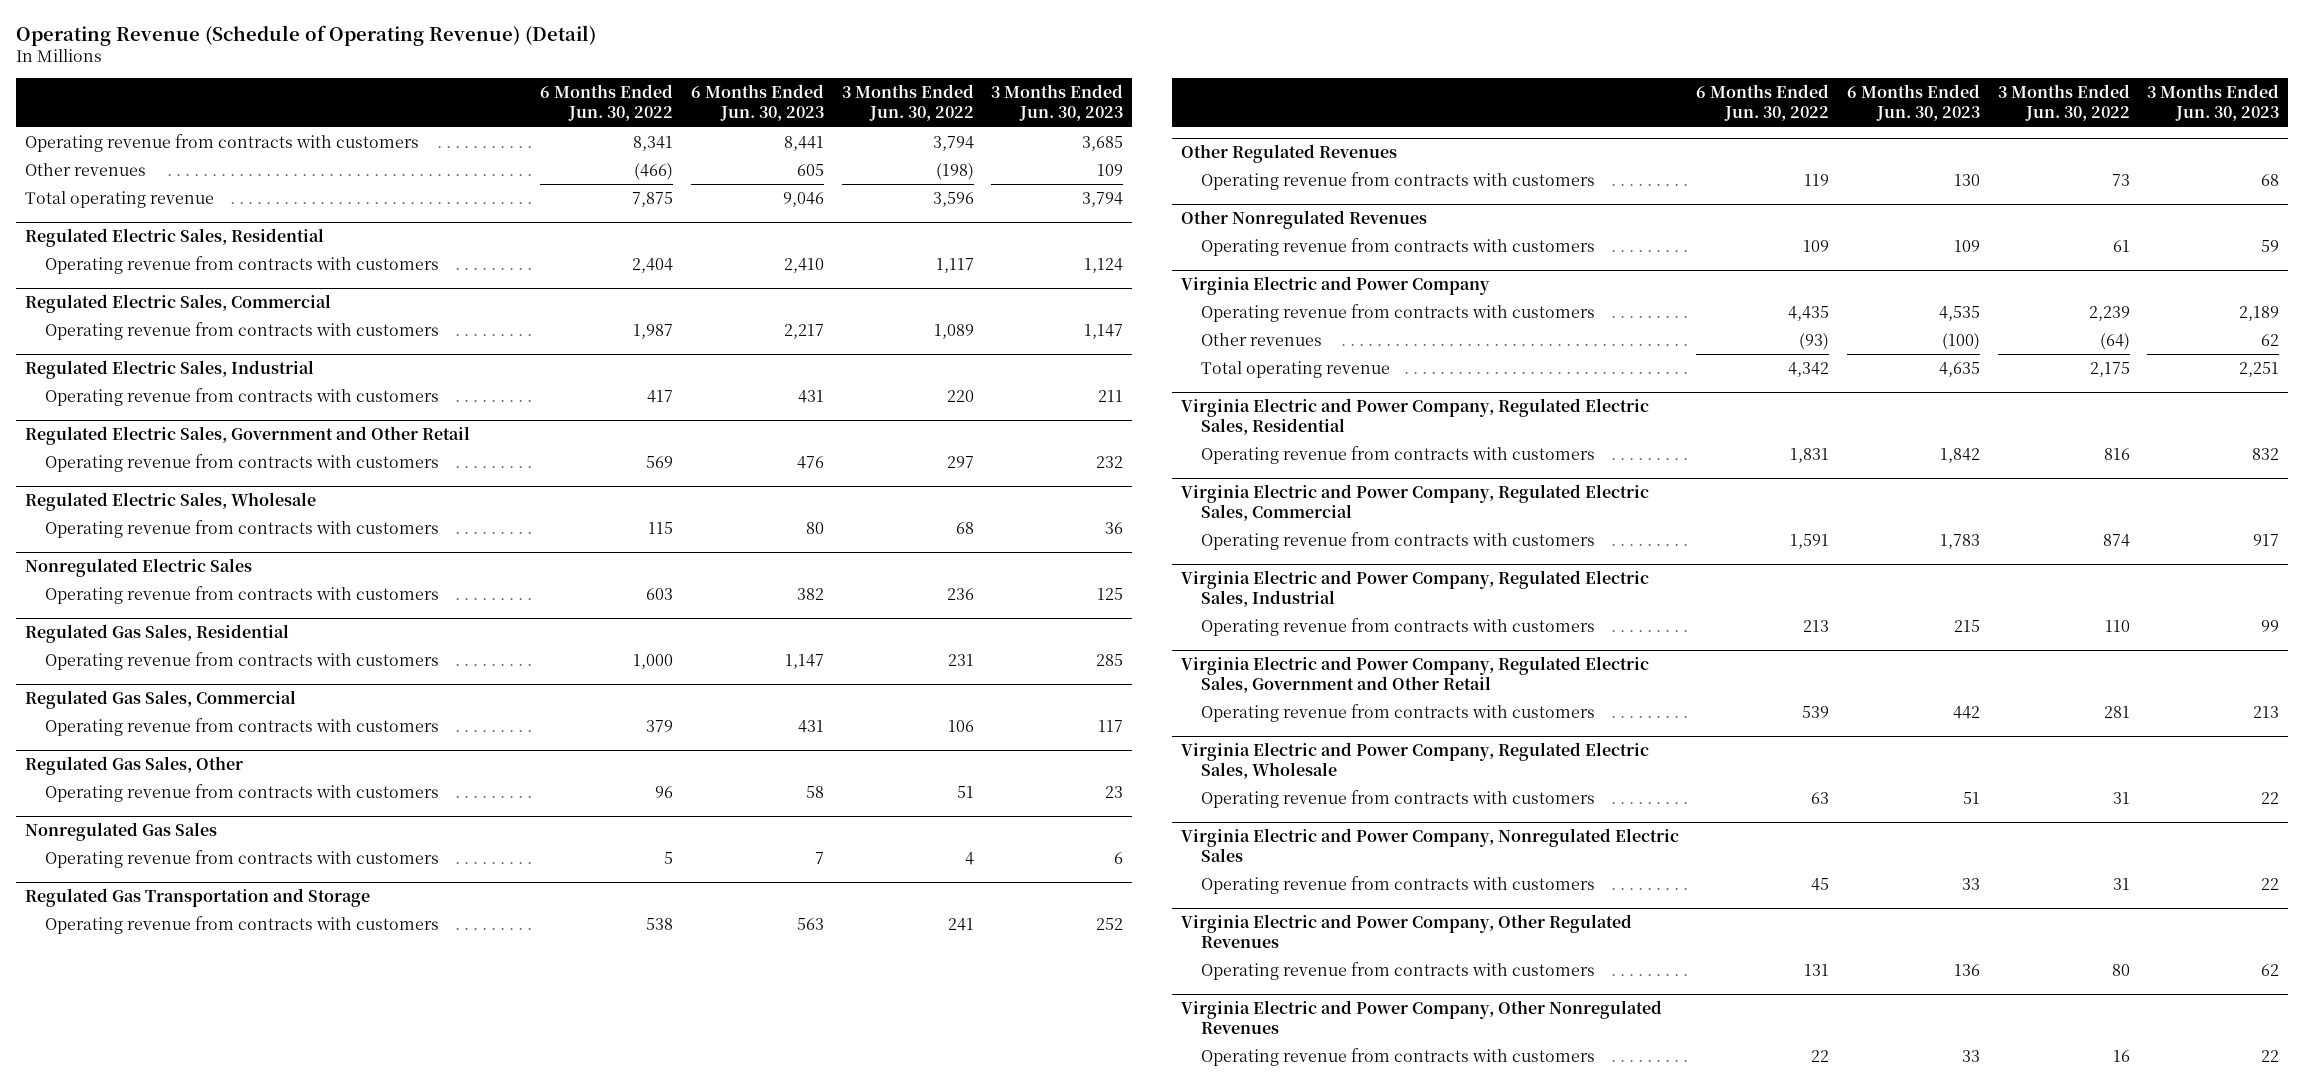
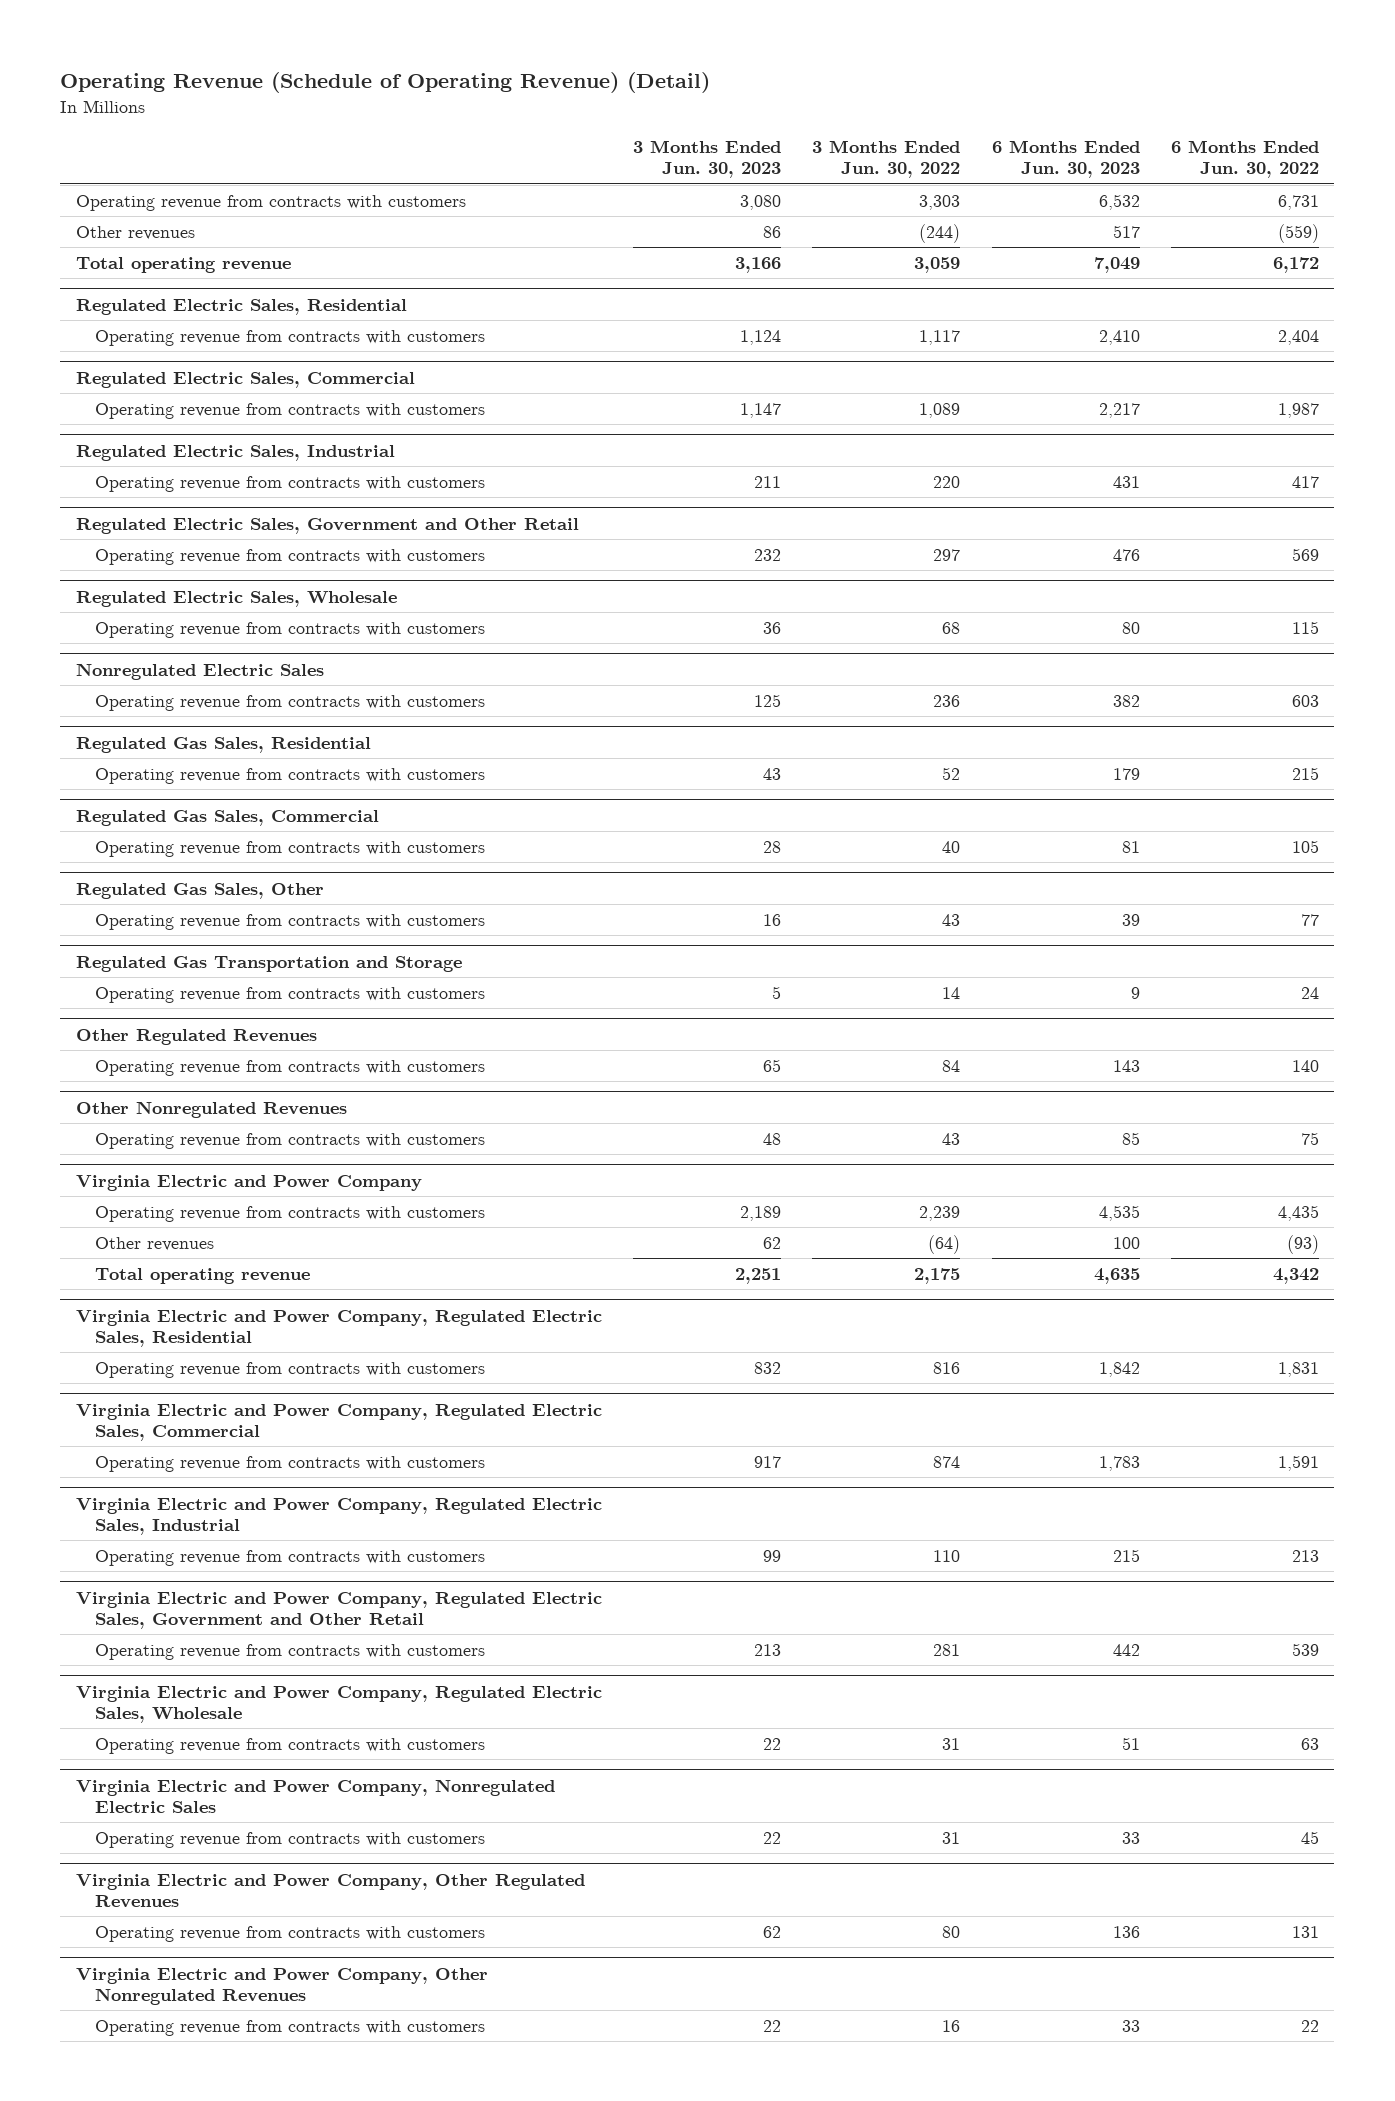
[633,135,674,151] 8,341 -> [1277,195,1319,211] 6,731
[784,135,825,151] 8,441 -> [1098,194,1140,211] 6,532
[932,135,974,151] 3,794 -> [919,195,961,211] 3,303
[1082,135,1124,151] 3,685 -> [740,195,782,211] 3,080
[634,162,674,180] (466) -> [1277,224,1319,244] (559)
[797,163,825,176] 605 -> [1112,225,1140,239] 517
[935,162,974,180] (198) -> [919,224,961,244] (244)
[1097,163,1124,176] 109 -> [763,226,782,239] 86
[632,191,674,207] 7,875 -> [1272,257,1319,274] 6,172
[783,191,825,207] 9,046 -> [1093,257,1140,274] 7,049
[932,191,974,207] 3,596 -> [914,257,961,274] 3,059
[1082,191,1124,207] 3,794 -> [735,257,782,274] 3,166
[633,653,674,669] 1,000 -> [1291,767,1319,781] 215
[785,653,825,669] 1,147 -> [1112,768,1140,781] 179
[947,653,974,666] 231 -> [942,767,961,781] 52
[1096,653,1124,666] 285 -> [763,768,782,781] 43
[646,719,674,732] 379 -> [1291,840,1319,854] 105
[798,719,825,733] 431 -> [1121,841,1140,854] 81
[947,719,974,732] 106 -> [942,841,961,854] 40
[1098,719,1124,732] 117 -> [763,841,782,854] 28
[24,821,217,841] Nonregulated Gas Sales -> none
[45,849,440,868] Operating revenue from contracts with customers -> none
[655,785,674,798] 96 -> [1300,914,1319,927] 77
[806,785,825,798] 58 -> [1121,914,1140,927] 39
[956,785,974,798] 51 -> [942,914,961,927] 43
[1105,785,1124,798] 23 -> [763,914,782,927] 16
[646,917,674,930] 538 -> [1300,987,1319,1000] 24
[797,917,825,930] 563 -> [1130,987,1140,1000] 9
[947,917,974,931] 241 -> [942,987,961,1000] 14
[1096,917,1124,930] 252 -> [772,986,782,1000] 5
[1804,173,1830,186] 119 -> [1291,1060,1319,1073] 140
[1953,173,1980,186] 130 -> [1112,1060,1140,1073] 143
[2111,173,2130,186] 73 -> [942,1060,961,1073] 84
[2261,173,2280,186] 68 -> [763,1059,782,1073] 65
[1803,239,1830,252] 109 -> [1300,1132,1319,1146] 75
[1953,239,1980,252] 109 -> [1121,1132,1140,1146] 85
[2112,239,2130,252] 61 -> [942,1133,961,1146] 43
[2261,239,2280,252] 59 -> [763,1133,782,1146] 48
[1941,332,1980,350] (100) -> [1112,1237,1140,1250] 100

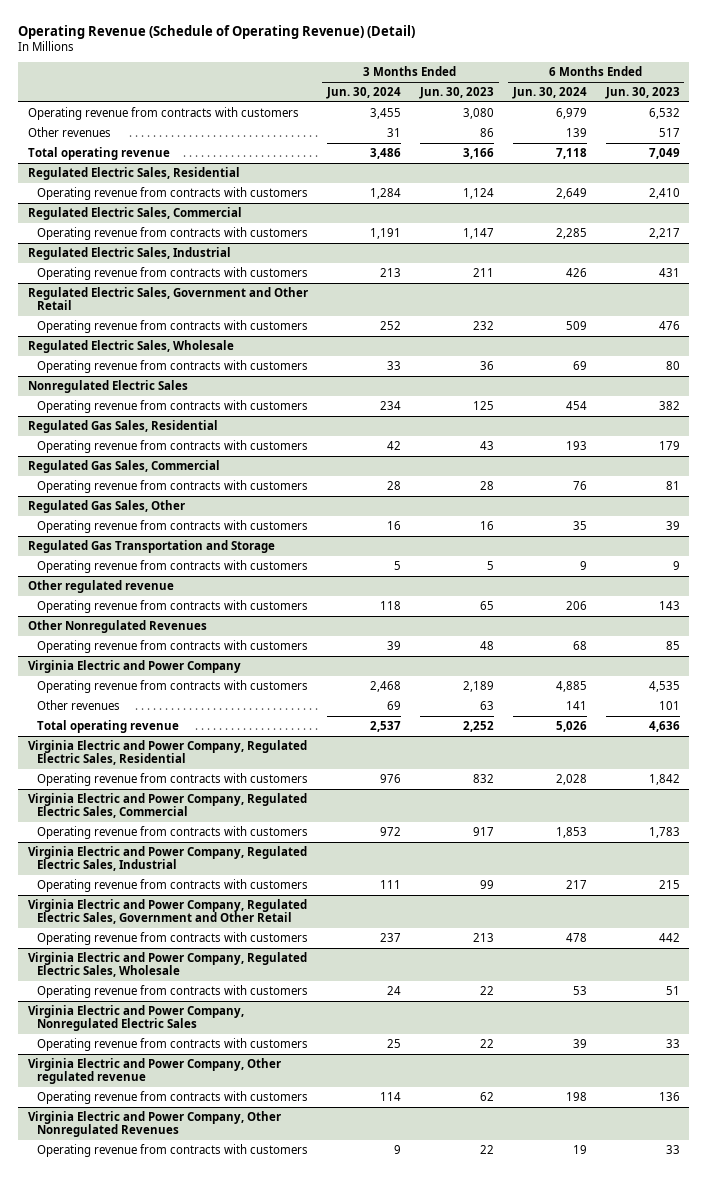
[812,140,961,179] 3 Months Ended Jun. 30, 2022 -> none
[1170,140,1319,179] 6 Months Ended Jun. 30, 2022 -> none
none -> [325,87,401,100] Jun. 30, 2024
none -> [511,87,587,100] Jun. 30, 2024
[75,1028,317,1045] Other Regulated Revenues -> [27,579,174,593] Other regulated revenue
[763,1237,782,1250] 62 -> [479,700,494,710] 63
[1112,1237,1140,1250] 100 -> [658,700,680,710] 101
[735,1268,782,1285] 2,251 -> [462,720,494,732] 2,252
[1093,1268,1140,1285] 4,635 -> [648,720,680,732] 4,636
[75,1873,585,1908] Virginia Electric and Power Company, Other Regulated Revenues -> [27,1057,281,1085] Virginia Electric and Power Company, Other regulated revenue

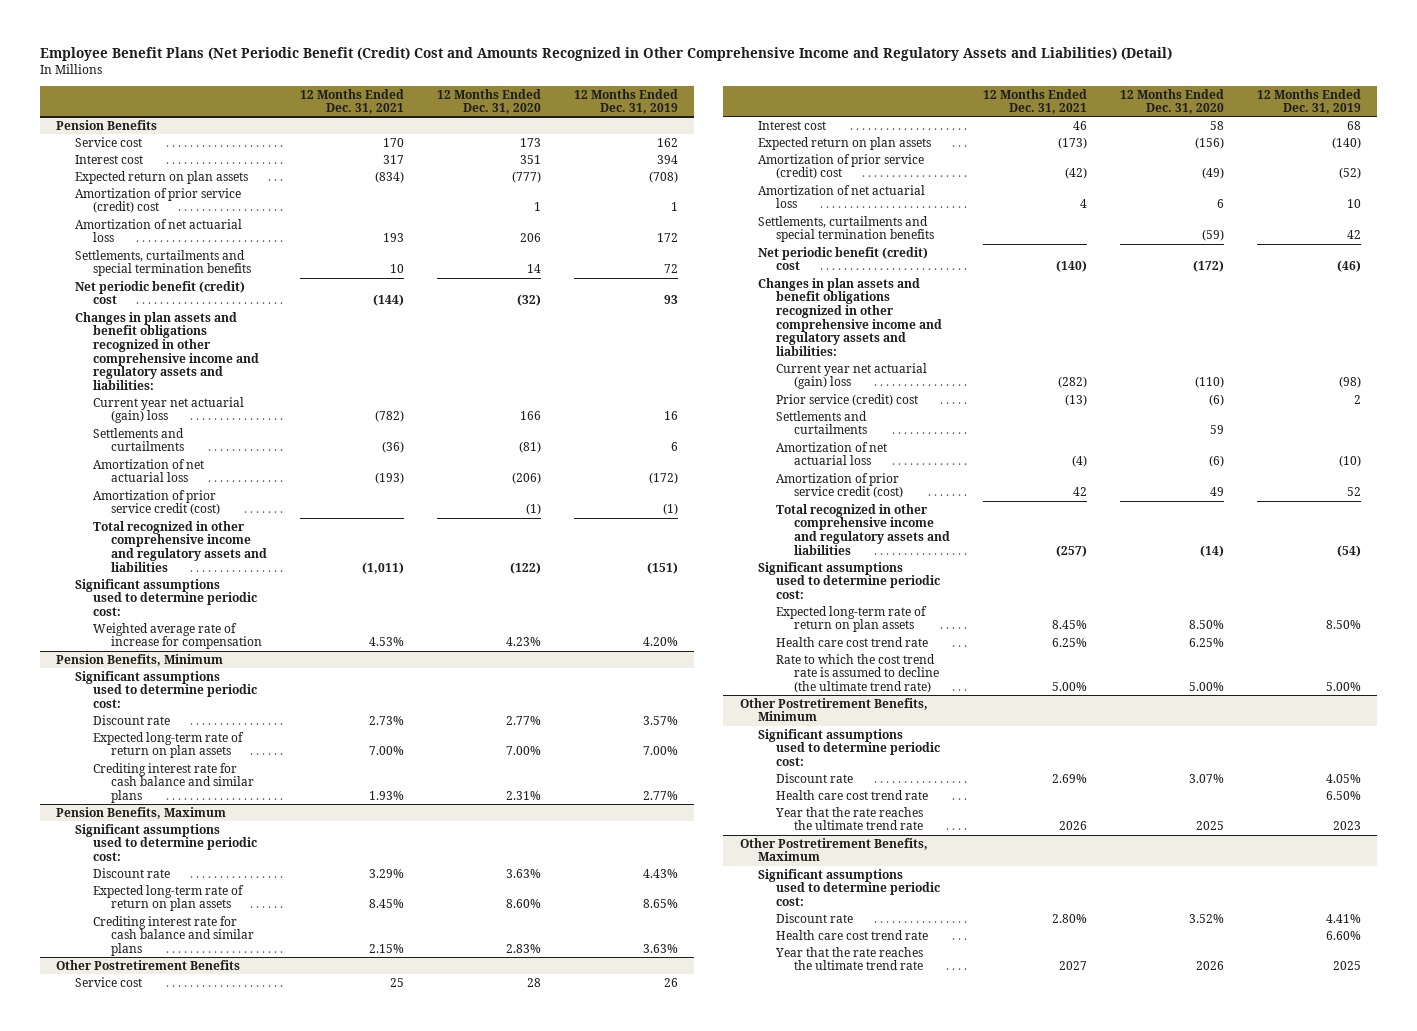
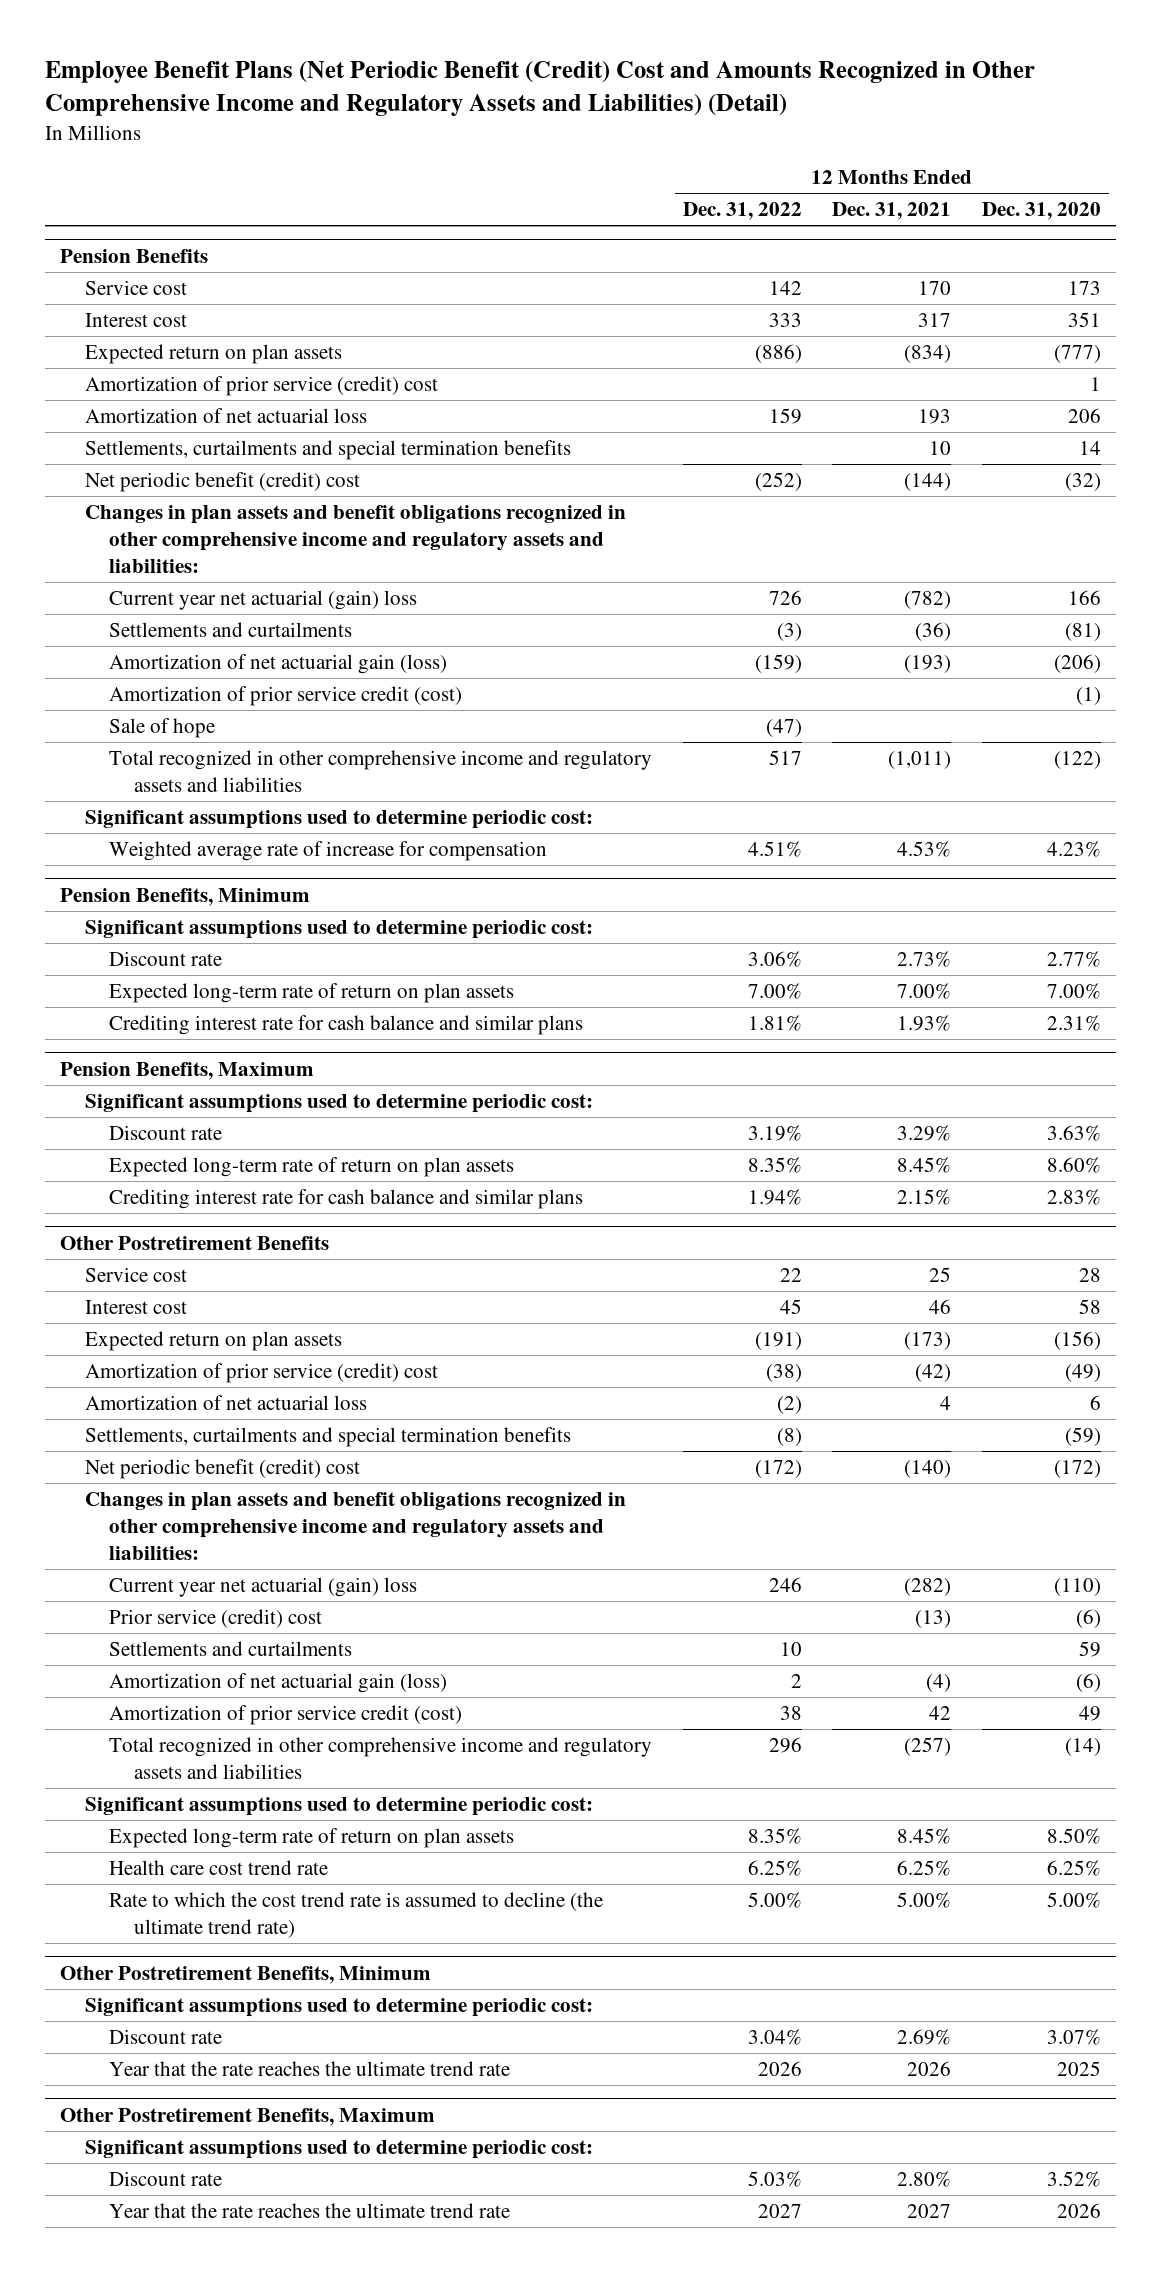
[573,88,678,115] 12 Months Ended Dec. 31, 2019 -> none
none -> [682,202,802,221] Dec. 31, 2022
[92,458,204,483] Amortization of net actuarial loss -> [109,654,448,675] Amortization of net actuarial gain (loss)
none -> [109,718,216,739] Sale of hope
[776,441,888,466] Amortization of net actuarial loss -> [109,1673,448,1694] Amortization of net actuarial gain (loss)
[776,789,929,800] Health care cost trend rate -> none
[776,929,929,940] Health care cost trend rate -> none

